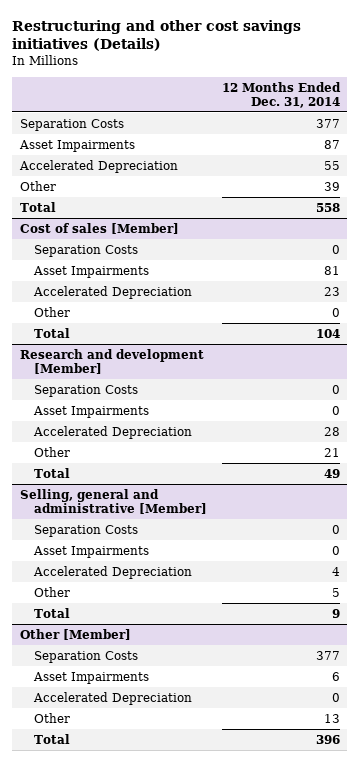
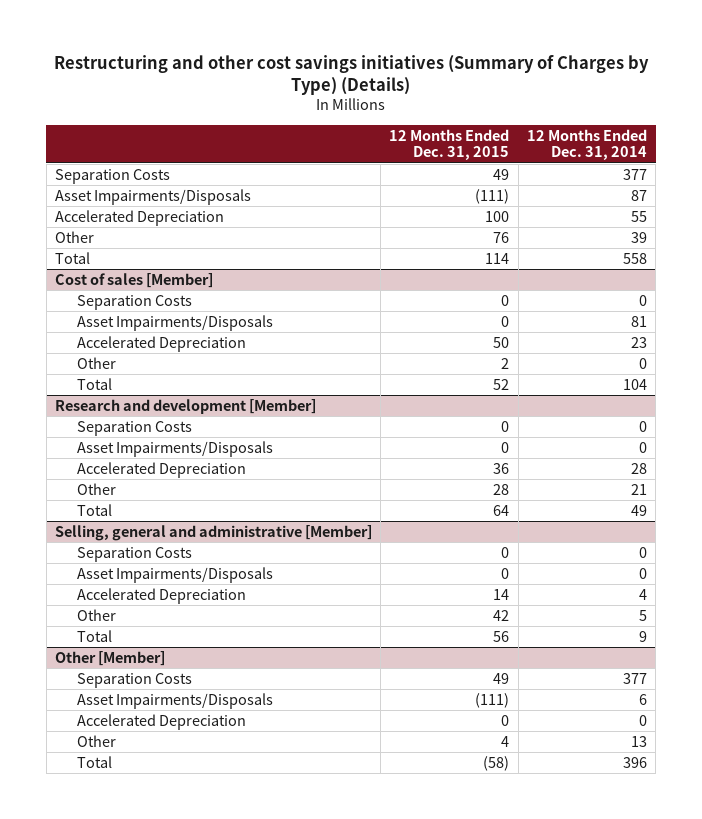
[12,19,302,52] Restructuring and other cost savings initiatives (Details) -> [53,54,649,95] Restructuring and other cost savings initiatives (Summary of Charges by Type) (Details)
none -> [389,128,510,161] 12 Months Ended Dec. 31, 2015
[18,139,135,152] Asset Impairments -> [54,188,251,205] Asset Impairments/Disposals
[32,265,149,278] Asset Impairments -> [77,314,274,331] Asset Impairments/Disposals
[32,405,149,418] Asset Impairments -> [77,440,274,457] Asset Impairments/Disposals
[32,545,149,558] Asset Impairments -> [77,566,274,583] Asset Impairments/Disposals
[32,671,149,684] Asset Impairments -> [77,692,274,709] Asset Impairments/Disposals

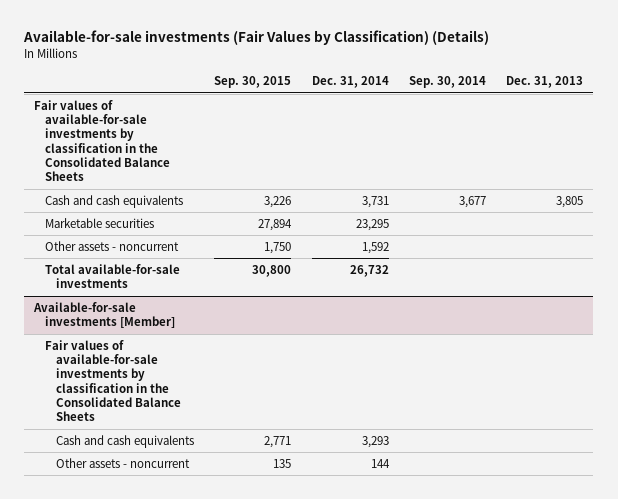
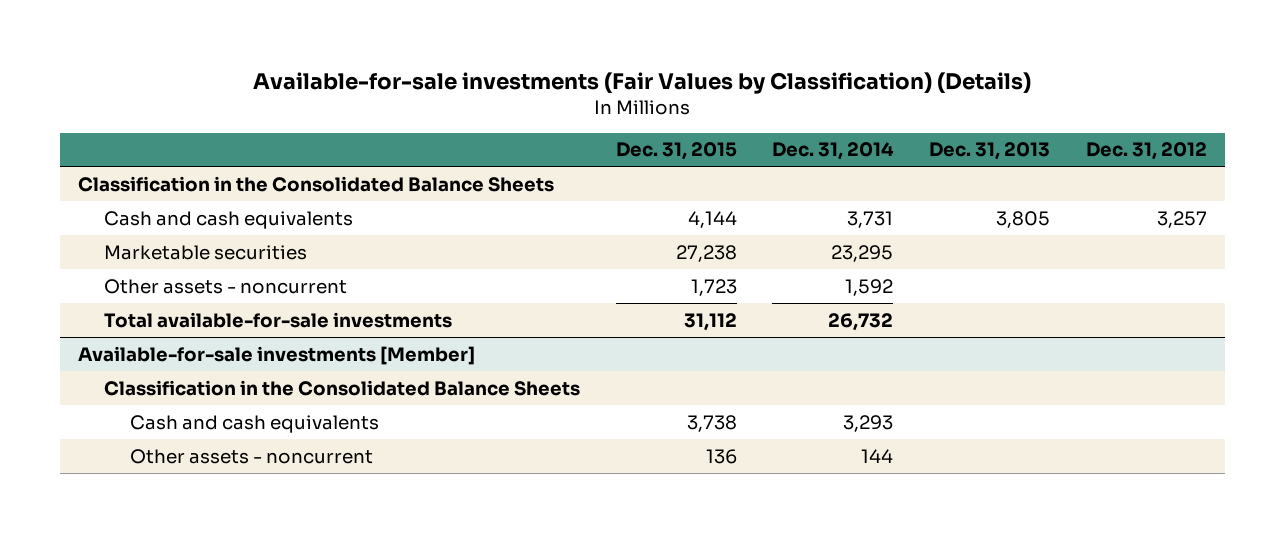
[214,76,292,89] Sep. 30, 2015 -> none
[409,76,487,89] Sep. 30, 2014 -> none
none -> [615,142,737,161] Dec. 31, 2015
none -> [1085,142,1207,161] Dec. 31, 2012
[34,99,171,182] Fair values of available-for-sale investments by classification in the Consolidated Balance Sheets -> [78,175,555,192] Classification in the Consolidated Balance Sheets
[45,339,182,422] Fair values of available-for-sale investments by classification in the Consolidated Balance Sheets -> [103,379,580,396] Classification in the Consolidated Balance Sheets

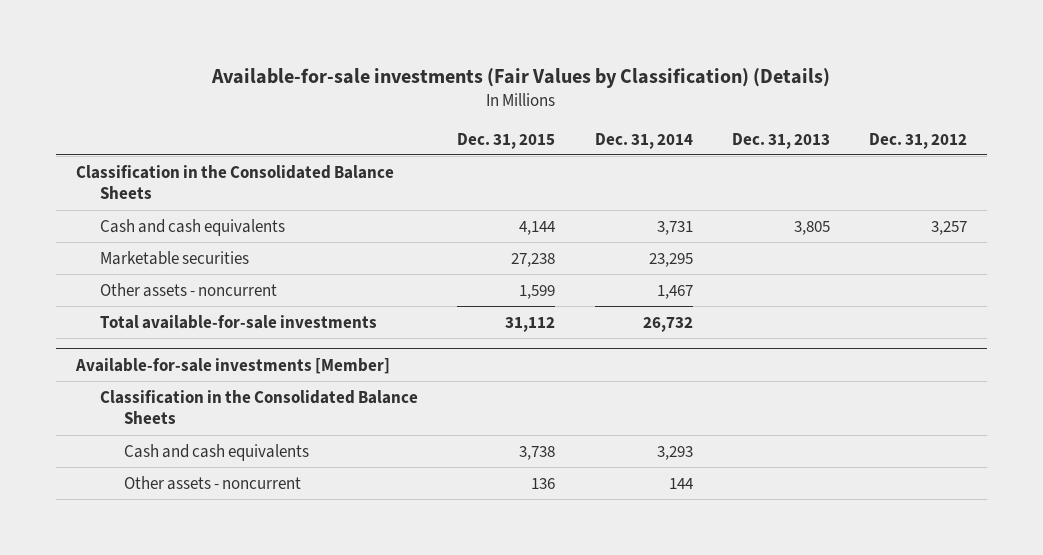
[690,278,737,296] 1,723 -> [519,284,556,299] 1,599
[845,278,894,296] 1,592 -> [656,284,693,299] 1,467

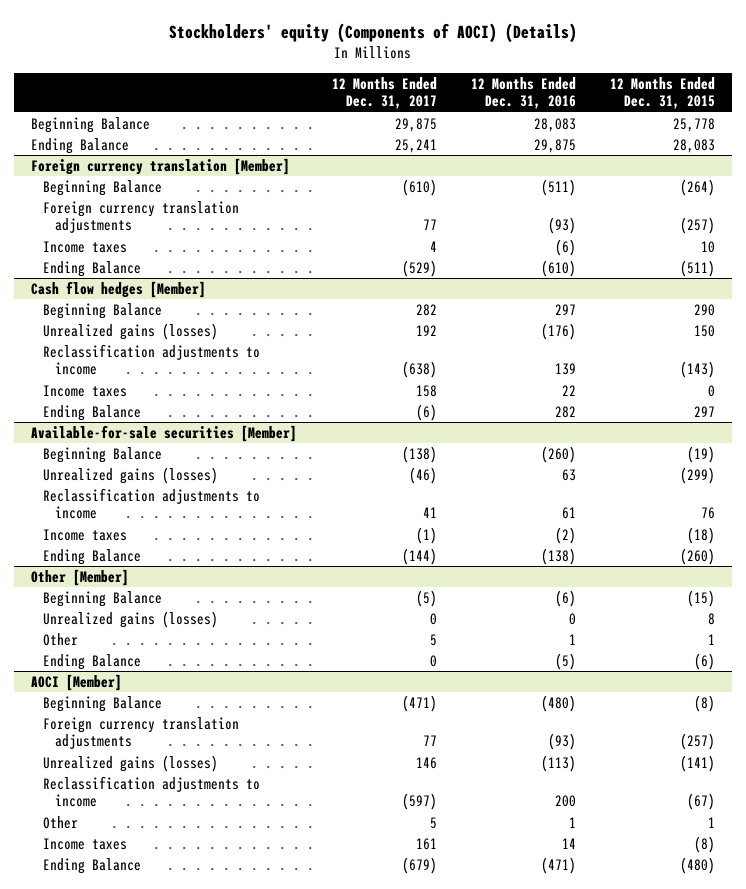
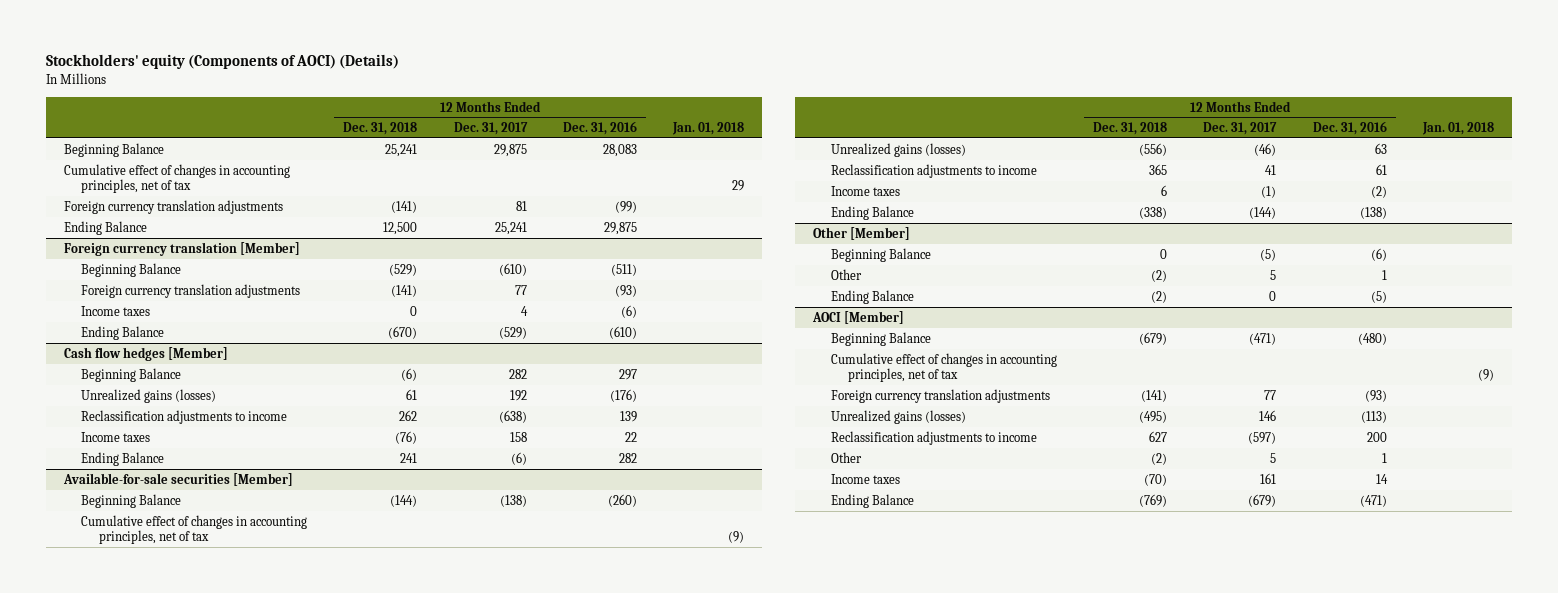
[610,76,716,110] 12 Months Ended Dec. 31, 2015 -> none
none -> [343,122,418,136] Dec. 31, 2018
none -> [672,122,745,136] Jan. 01, 2018
none -> [63,163,290,193] Cumulative effect of changes in accounting principles, net of tax
none -> [63,199,283,214] Foreign currency translation adjustments
none -> [81,514,308,544] Cumulative effect of changes in accounting principles, net of tax
[43,610,219,628] Unrealized gains (losses) -> none
none -> [830,352,1057,382] Cumulative effect of changes in accounting principles, net of tax

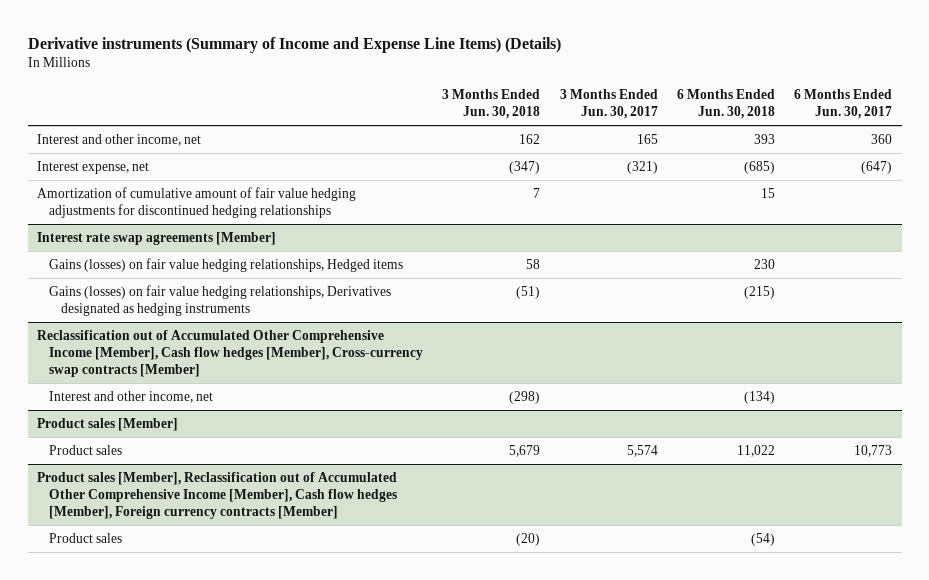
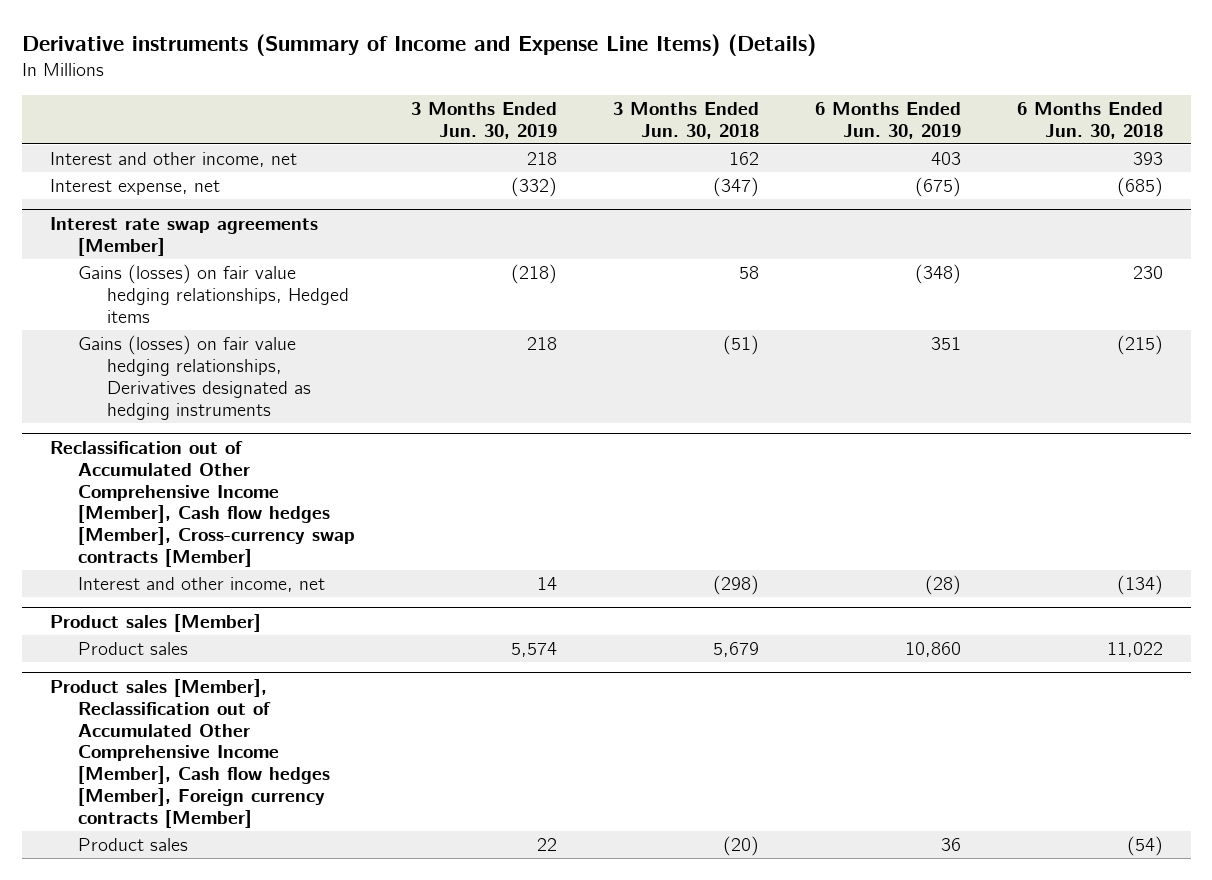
[559,89,658,120] 3 Months Ended Jun. 30, 2017 -> none
[794,89,893,120] 6 Months Ended Jun. 30, 2017 -> none
none -> [410,101,557,139] 3 Months Ended Jun. 30, 2019
none -> [814,101,961,139] 6 Months Ended Jun. 30, 2019
[37,187,357,219] Amortization of cumulative amount of fair value hedging adjustments for discontinued hedging relationships -> none

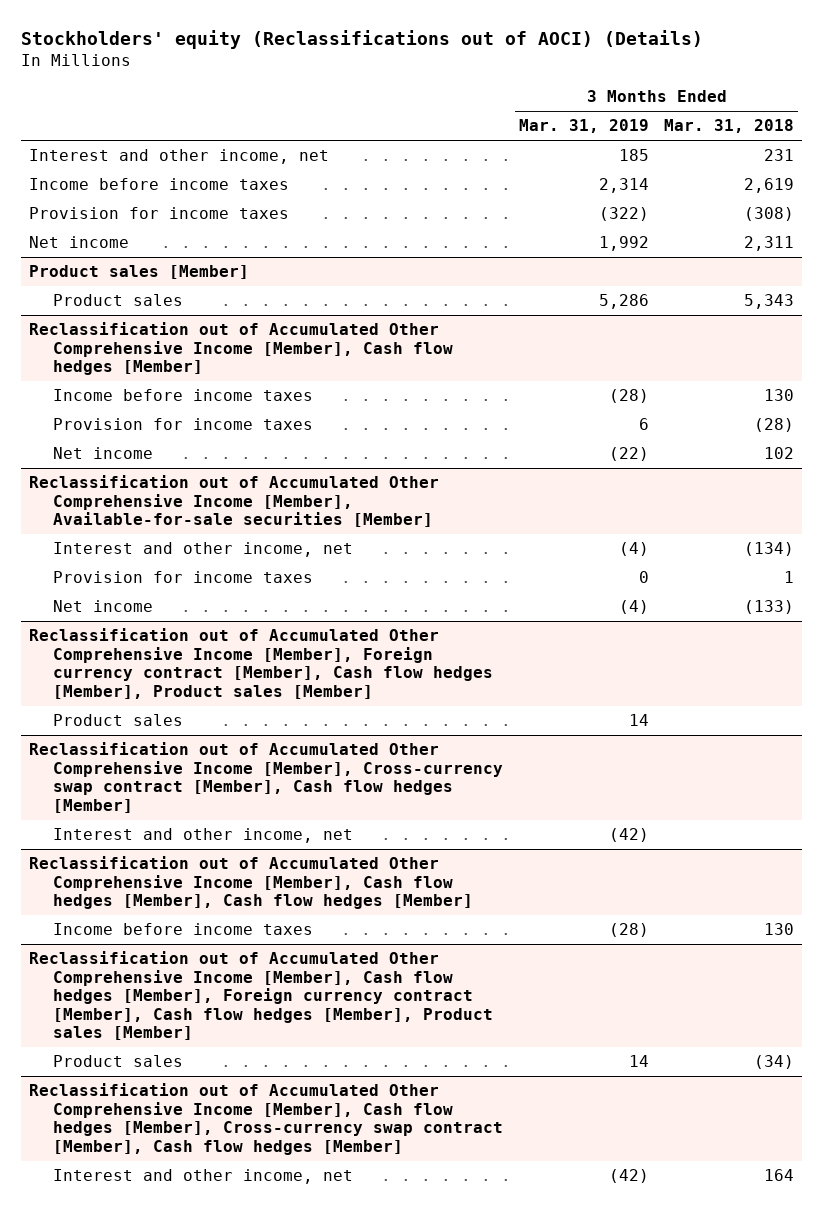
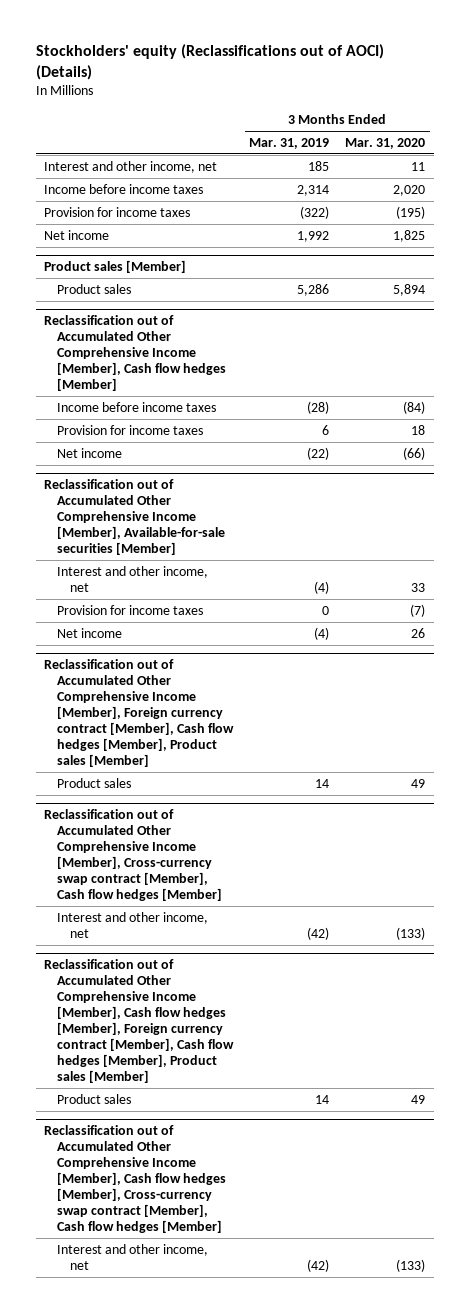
[664,119,795,134] Mar. 31, 2018 -> none
none -> [345,137,426,149] Mar. 31, 2020
[28,856,473,910] Reclassification out of Accumulated Other Comprehensive Income [Member], Cash flow hedges [Member], Cash flow hedges [Member] -> none
[52,923,313,936] Income before income taxes -> none

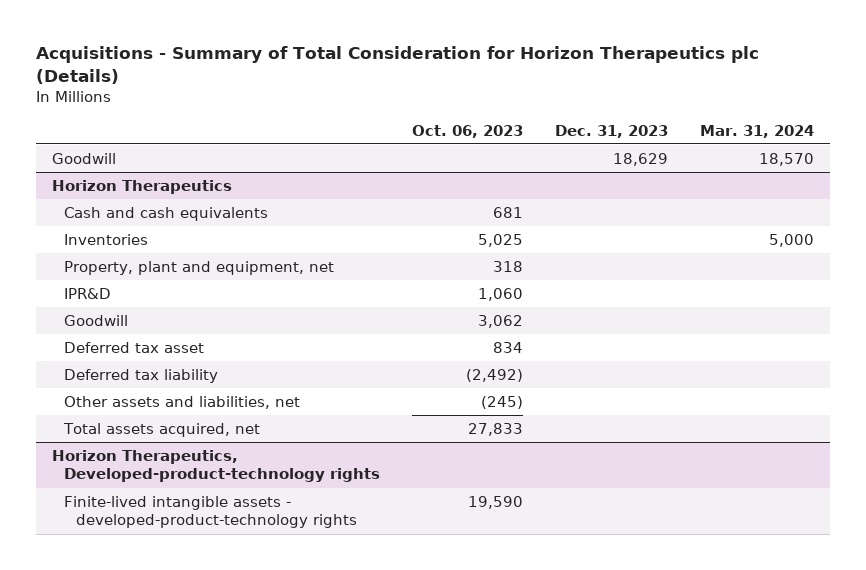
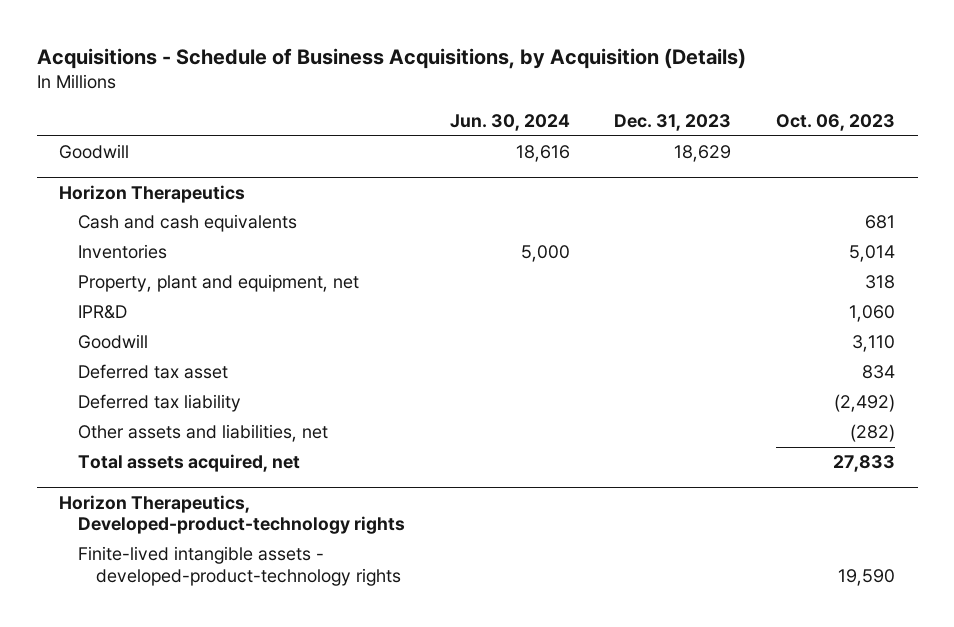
[36,46,760,85] Acquisitions - Summary of Total Consideration for Horizon Therapeutics plc (Details) -> [36,48,746,70] Acquisitions - Schedule of Business Acquisitions, by Acquisition (Details)
[699,124,814,138] Mar. 31, 2024 -> none
none -> [449,114,570,132] Jun. 30, 2024
[477,233,523,247] 5,025 -> [849,245,896,263] 5,014
[477,314,523,328] 3,062 -> [852,335,896,353] 3,110
[480,395,523,409] (245) -> [850,424,896,443] (282)

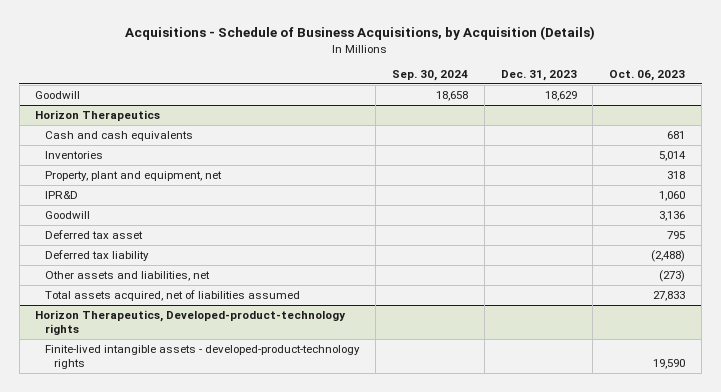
[449,114,570,132] Jun. 30, 2024 -> none
none -> [391,70,468,82] Sep. 30, 2024
[852,335,896,353] 3,110 -> [659,210,686,221] 3,136
[862,365,896,380] 834 -> [667,230,686,239] 795
[834,394,896,413] (2,492) -> [651,249,686,262] (2,488)
[850,424,896,443] (282) -> [659,269,686,282] (273)
[77,454,300,473] Total assets acquired, net -> [44,289,300,301] Total assets acquired, net of liabilities assumed

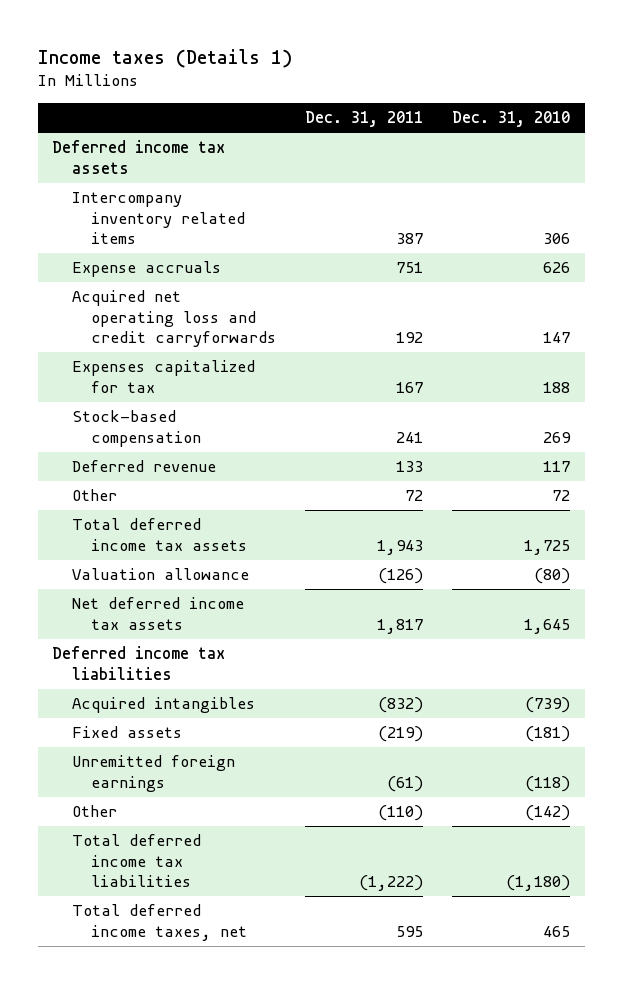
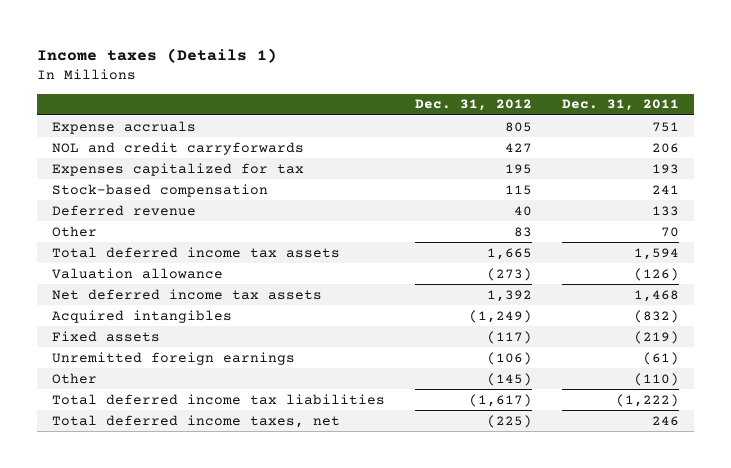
[452,111,571,128] Dec. 31, 2010 -> none
none -> [415,99,533,112] Dec. 31, 2012
[52,140,226,174] Deferred income tax assets -> none
[71,192,246,244] Intercompany inventory related items -> none
[71,290,277,347] Acquired net operating loss and credit carryforwards -> [52,141,305,155] NOL and credit carryforwards
[396,331,424,343] 192 -> [652,142,680,153] 206
[396,381,424,393] 167 -> [652,163,680,174] 193
[405,490,424,502] 72 -> [661,226,680,237] 70
[377,539,424,555] 1,943 -> [634,247,680,260] 1,594
[52,646,226,680] Deferred income tax liabilities -> none
[377,618,424,634] 1,817 -> [634,289,680,302] 1,468
[396,925,424,937] 595 -> [652,415,680,426] 246

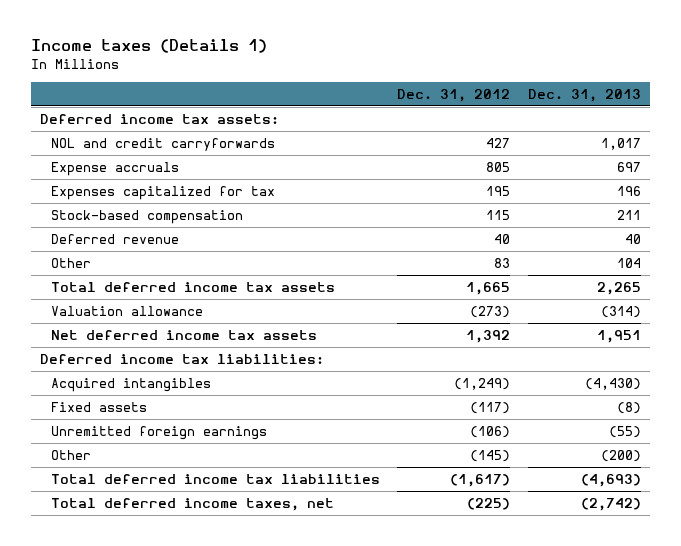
[562,99,680,112] Dec. 31, 2011 -> none
none -> [527,88,641,102] Dec. 31, 2013
none -> [40,114,280,125] Deferred income tax assets:
[52,120,197,134] Expense accruals -> [50,162,179,177] Expense accruals
none -> [40,354,325,365] Deferred income tax liabilities:

